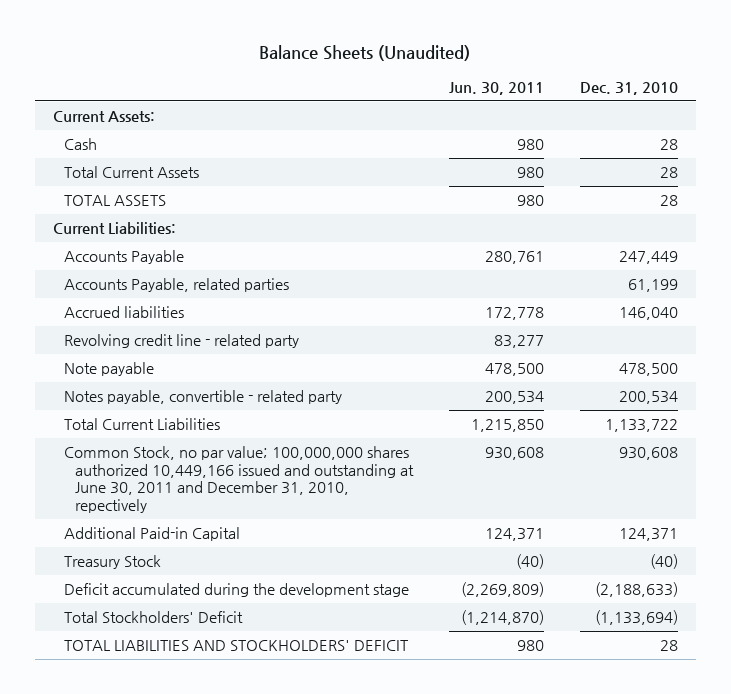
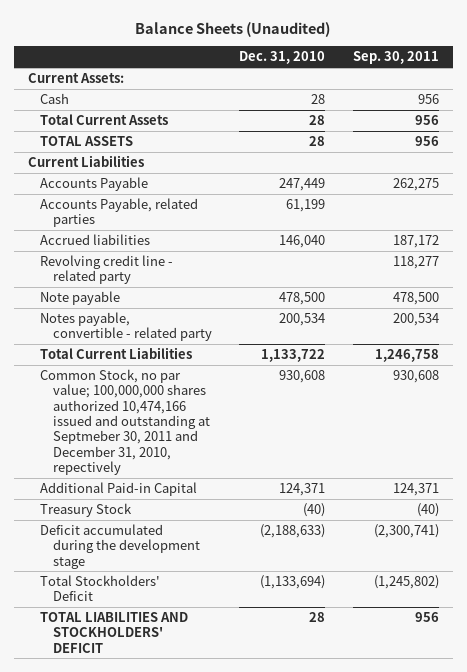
[448,82,544,96] Jun. 30, 2011 -> none
none -> [353,51,440,65] Sep. 30, 2011
[52,222,176,235] Current Liabilities: -> [27,155,144,168] Current Liabilities
[63,446,414,513] Common Stock, no par value; 100,000,000 shares authorized 10,449,166 issued and outstanding at June 30, 2011 and December 31, 2010, repectively -> [40,369,210,476] Common Stock, no par value; 100,000,000 shares authorized 10,474,166 issued and outstanding at Septmeber 30, 2011 and December 31, 2010, repectively

